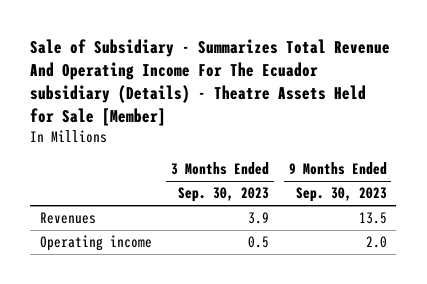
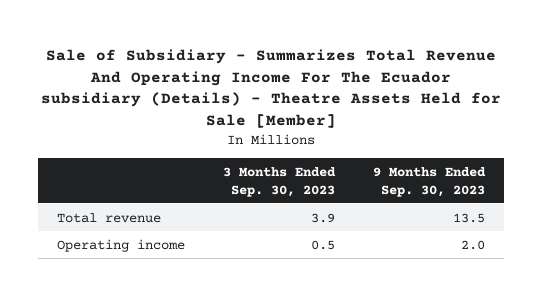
[39,212,96,225] Revenues -> [57,212,162,223] Total revenue

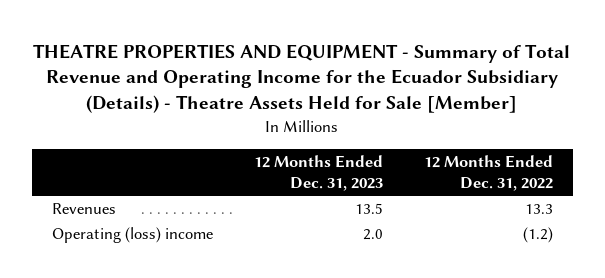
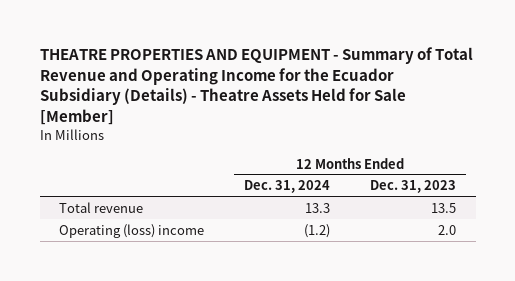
[423,154,553,191] 12 Months Ended Dec. 31, 2022 -> none
none -> [244,180,331,194] Dec. 31, 2024
[52,203,117,215] Revenues -> [59,201,144,213] Total revenue

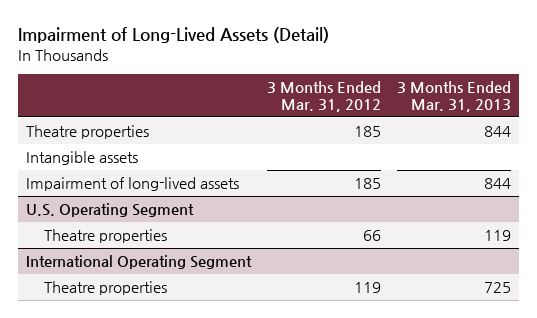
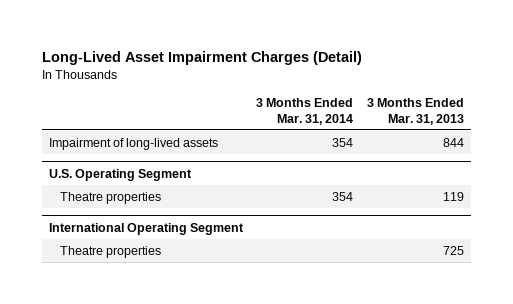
[18,27,330,44] Impairment of Long-Lived Assets (Detail) -> [42,50,363,65] Long-Lived Asset Impairment Charges (Detail)
[267,80,382,112] 3 Months Ended Mar. 31, 2012 -> none
none -> [256,98,354,125] 3 Months Ended Mar. 31, 2014
[26,125,150,140] Theatre properties -> none
[26,151,139,166] Intangible assets -> none

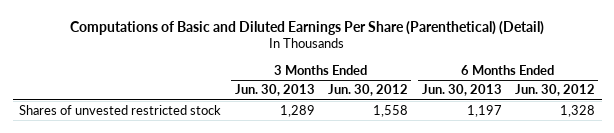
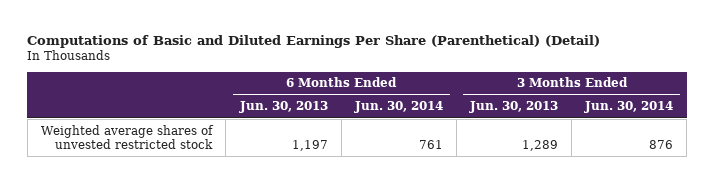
[328,84,409,97] Jun. 30, 2012 -> none
[514,84,595,97] Jun. 30, 2012 -> none
none -> [353,101,443,114] Jun. 30, 2014
none -> [584,101,674,114] Jun. 30, 2014
[19,105,222,116] Shares of unvested restricted stock -> [40,124,214,149] Weighted average shares of unvested restricted stock

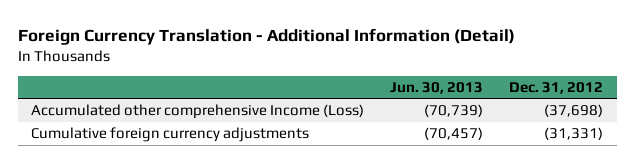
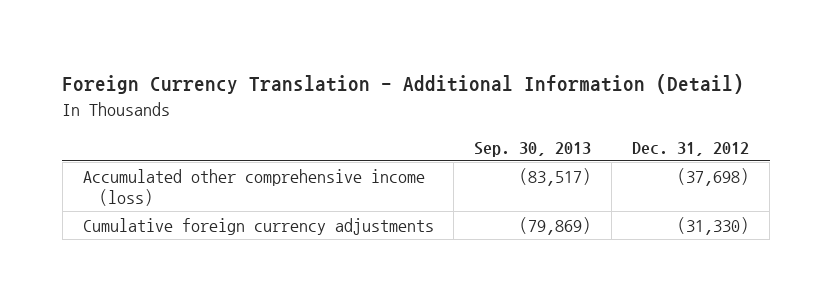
[390,81,484,94] Jun. 30, 2013 -> none
none -> [474,141,592,157] Sep. 30, 2013
[30,104,364,120] Accumulated other comprehensive Income (Loss) -> [82,168,425,206] Accumulated other comprehensive income (loss)
[544,127,604,141] (31,331) -> [677,216,750,235] (31,330)

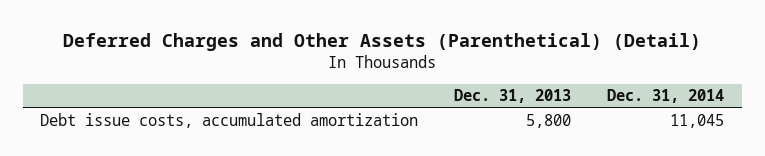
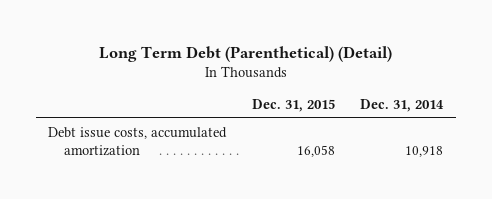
[63,32,702,51] Deferred Charges and Other Assets (Parenthetical) (Detail) -> [98,45,392,62] Long Term Debt (Parenthetical) (Detail)
[454,89,572,104] Dec. 31, 2013 -> none
none -> [251,99,335,113] Dec. 31, 2015
[670,114,725,129] 11,045 -> [405,145,444,157] 10,918

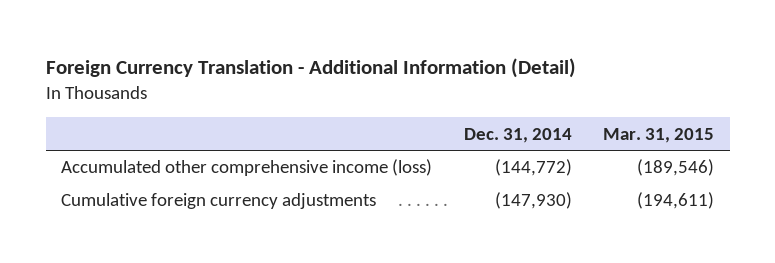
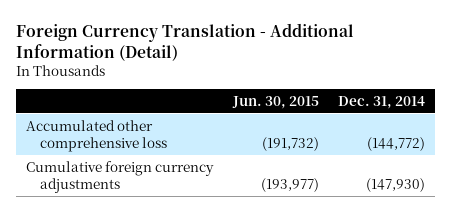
[603,127,715,143] Mar. 31, 2015 -> none
none -> [231,95,319,109] Jun. 30, 2015
[61,159,433,177] Accumulated other comprehensive income (loss) -> [26,119,168,152] Accumulated other comprehensive loss

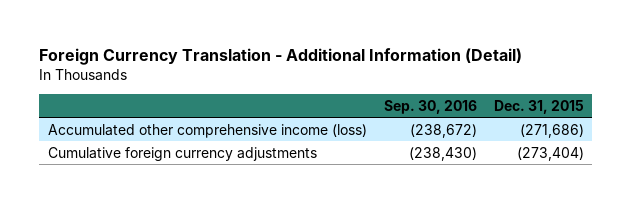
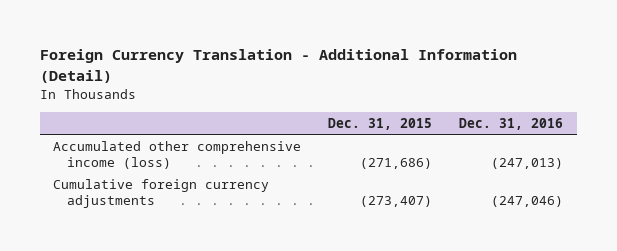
[383,99,477,114] Sep. 30, 2016 -> none
none -> [459,117,564,130] Dec. 31, 2016
[516,146,584,161] (273,404) -> [360,195,433,207] (273,407)

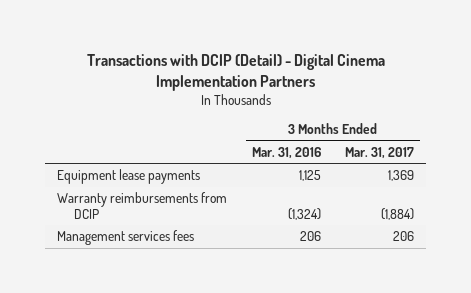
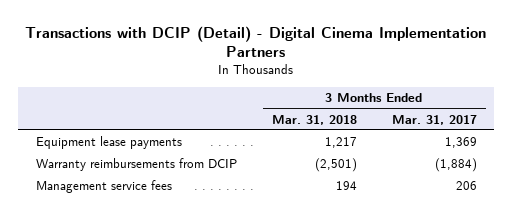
[251,146,321,159] Mar. 31, 2016 -> none
none -> [271,114,357,125] Mar. 31, 2018
[57,230,195,246] Management services fees -> [35,180,172,194] Management service fees

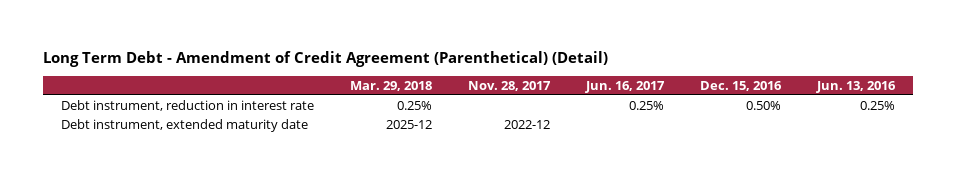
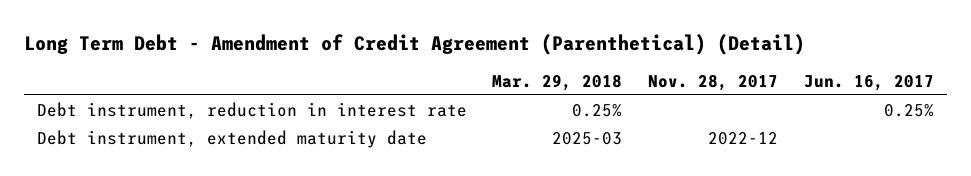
[700,80,783,91] Dec. 15, 2016 -> none
[816,80,897,93] Jun. 13, 2016 -> none
[386,120,433,130] 2025-12 -> [552,131,623,145] 2025-03

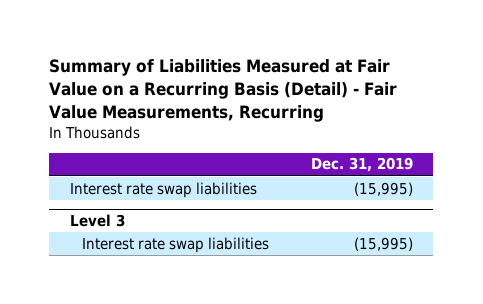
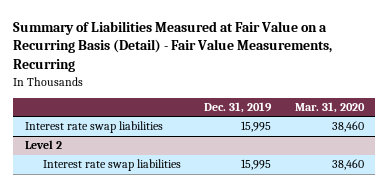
none -> [294,102,365,114] Mar. 31, 2020
[353,181,413,196] (15,995) -> [241,121,272,133] 15,995
[70,214,126,228] Level 3 -> [24,140,62,150] Level 2
[353,236,413,251] (15,995) -> [241,159,272,171] 15,995

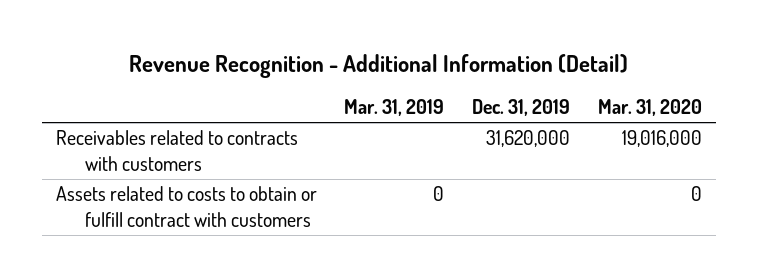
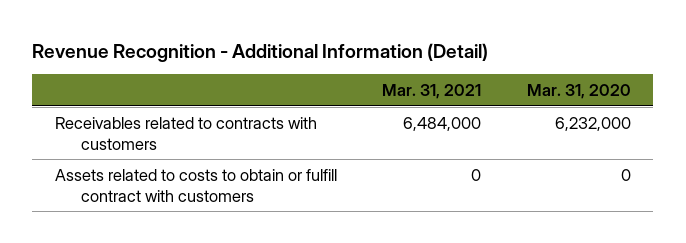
[344,98,445,116] Mar. 31, 2019 -> none
[472,98,571,116] Dec. 31, 2019 -> none
none -> [382,84,482,100] Mar. 31, 2021
[621,130,702,148] 19,016,000 -> [554,116,631,131] 6,232,000

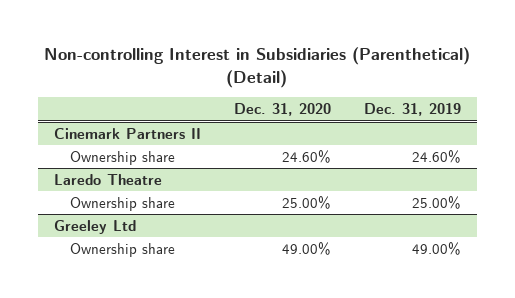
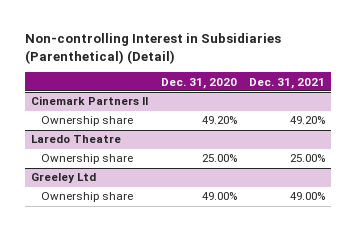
[363,102,461,116] Dec. 31, 2019 -> none
none -> [248,77,325,89] Dec. 31, 2021
[281,149,331,163] 24.60% -> [201,116,237,125] 49.20%

